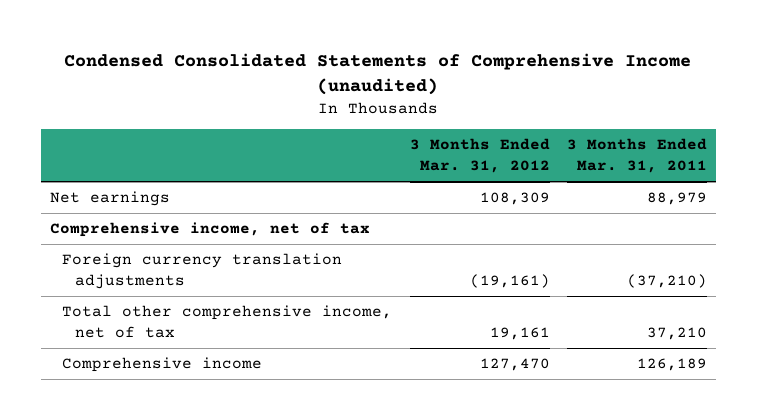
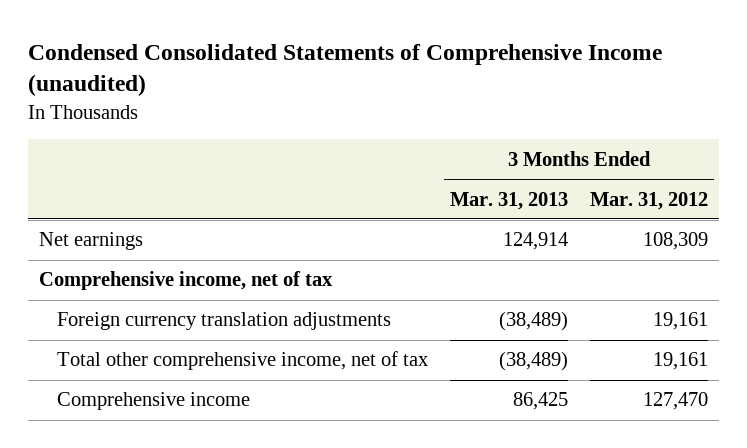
[566,138,707,174] 3 Months Ended Mar. 31, 2011 -> none
none -> [449,191,568,210] Mar. 31, 2013
[469,274,550,289] (19,161) -> [653,312,709,331] 19,161

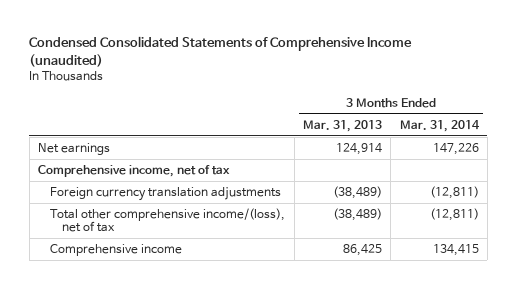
[590,191,709,210] Mar. 31, 2012 -> none
none -> [399,119,480,132] Mar. 31, 2014
[56,351,428,371] Total other comprehensive income, net of tax -> [50,208,286,233] Total other comprehensive income/(loss), net of tax

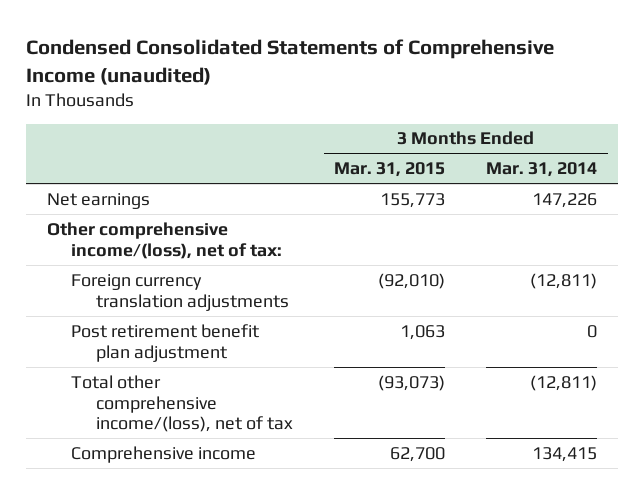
[302,119,382,132] Mar. 31, 2013 -> none
none -> [334,162,446,178] Mar. 31, 2015
[38,165,231,178] Comprehensive income, net of tax -> [46,221,283,259] Other comprehensive income/(loss), net of tax:
none -> [71,323,260,362] Post retirement benefit plan adjustment

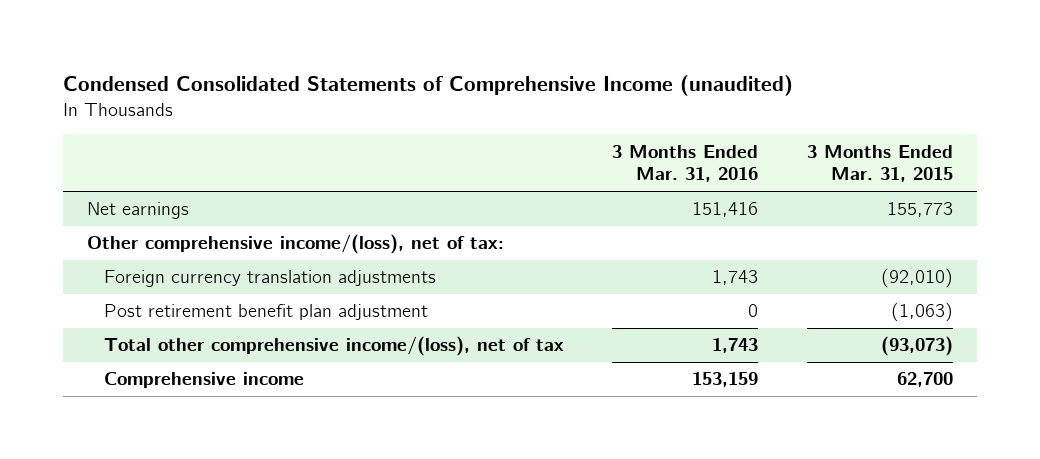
[486,162,598,178] Mar. 31, 2014 -> none
none -> [612,144,759,183] 3 Months Ended Mar. 31, 2016
[400,324,446,340] 1,063 -> [890,302,953,323] (1,063)

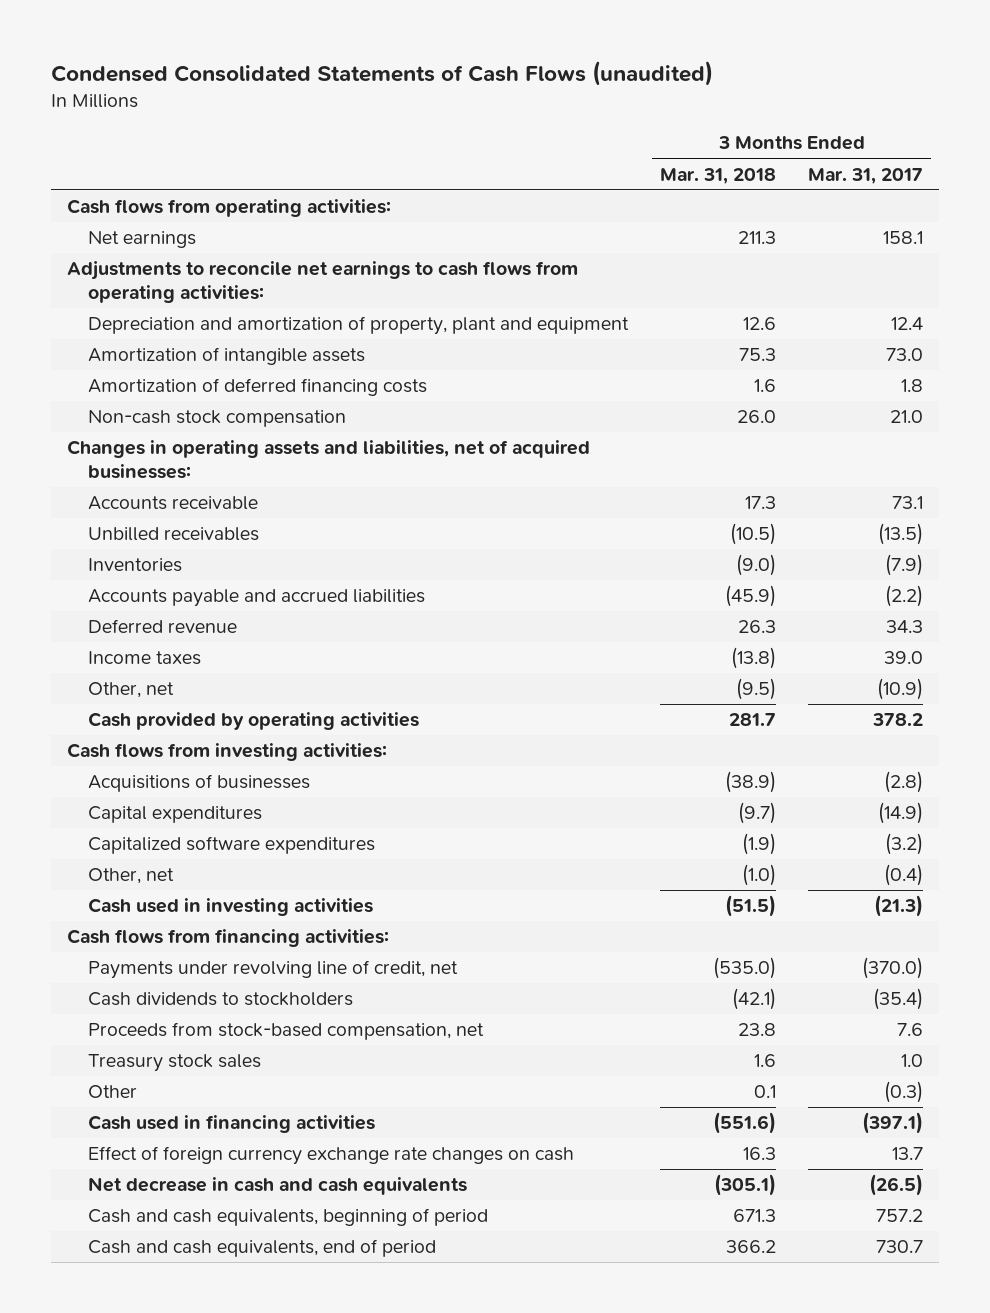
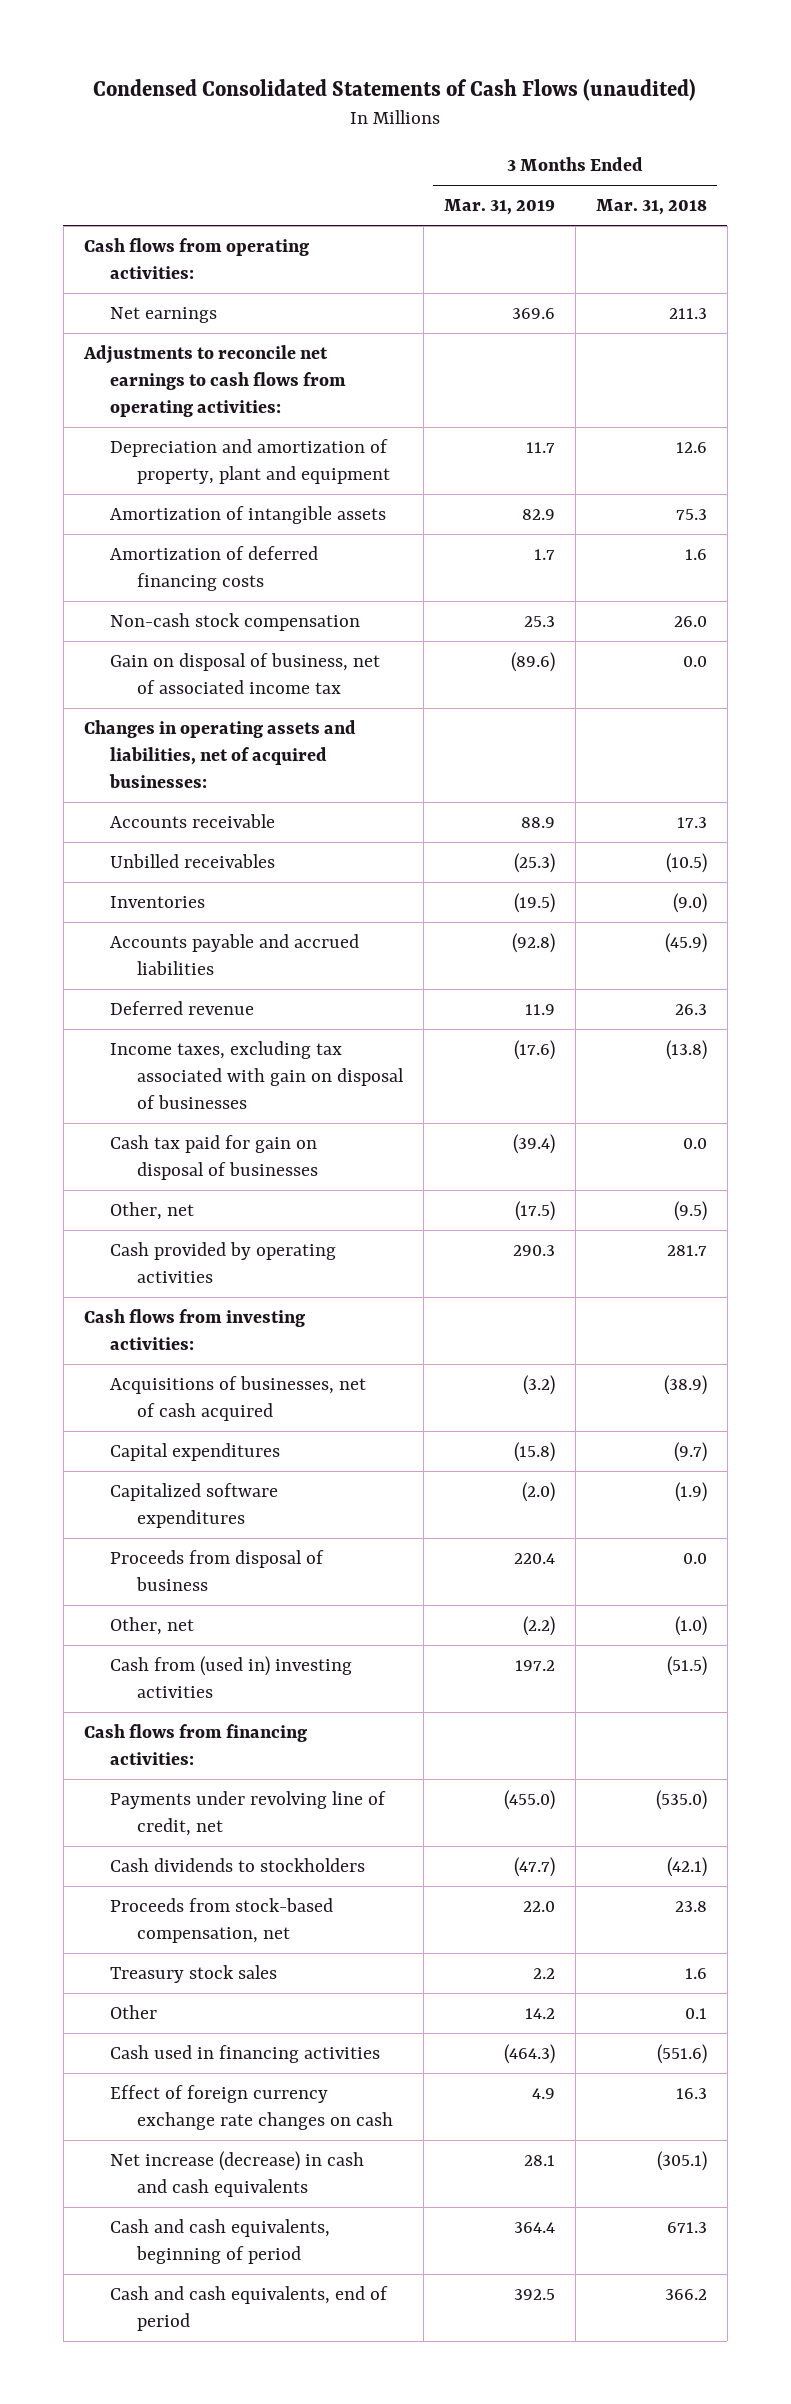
[808,167,924,184] Mar. 31, 2017 -> none
none -> [443,199,555,216] Mar. 31, 2019
none -> [110,653,381,694] Gain on disposal of business, net of associated income tax
[87,651,201,666] Income taxes -> [110,1041,404,1109] Income taxes, excluding tax associated with gain on disposal of businesses
none -> [110,1135,318,1180] Cash tax paid for gain on disposal of businesses
[87,774,310,793] Acquisitions of businesses -> [110,1376,367,1421] Acquisitions of businesses, net of cash acquired
none -> [110,1550,325,1591] Proceeds from disposal of business
[87,898,373,917] Cash used in investing activities -> [110,1656,353,1698] Cash from (used in) investing activities
[87,1177,467,1196] Net decrease in cash and cash equivalents -> [110,2151,365,2197] Net increase (decrease) in cash and cash equivalents

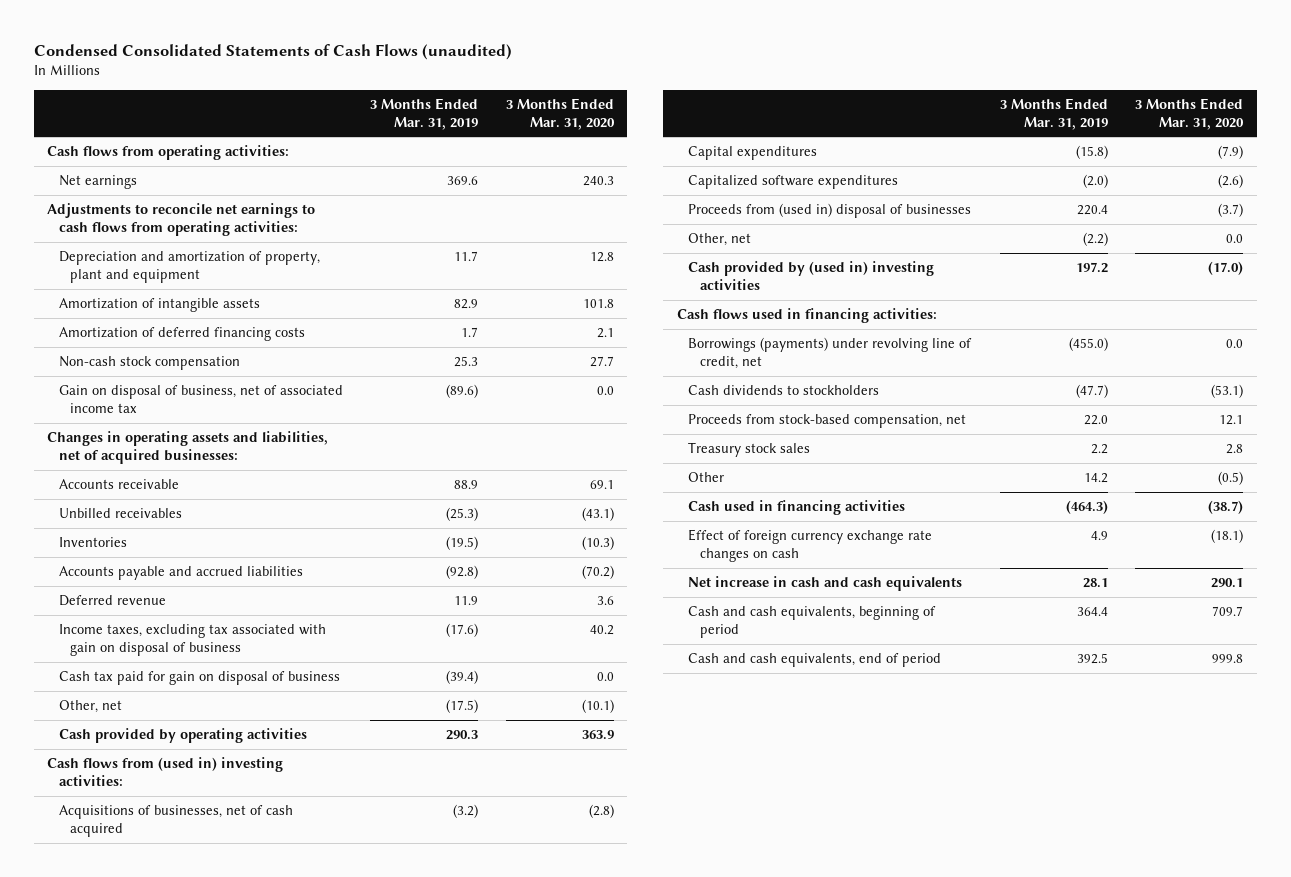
[595,199,707,216] Mar. 31, 2018 -> none
none -> [505,97,615,130] 3 Months Ended Mar. 31, 2020
[110,1041,404,1109] Income taxes, excluding tax associated with gain on disposal of businesses -> [58,624,326,657] Income taxes, excluding tax associated with gain on disposal of business
[110,1135,318,1180] Cash tax paid for gain on disposal of businesses -> [58,671,340,686] Cash tax paid for gain on disposal of business
[84,1309,306,1350] Cash flows from investing activities: -> [47,757,284,787] Cash flows from (used in) investing activities:
[110,1550,325,1591] Proceeds from disposal of business -> [688,203,972,219] Proceeds from (used in) disposal of businesses
[110,1656,353,1698] Cash from (used in) investing activities -> [688,261,935,291] Cash provided by (used in) investing activities
[84,1724,308,1765] Cash flows from financing activities: -> [676,308,937,324] Cash flows used in financing activities:
[110,1791,387,1836] Payments under revolving line of credit, net -> [688,337,973,370] Borrowings (payments) under revolving line of credit, net
[110,2151,365,2197] Net increase (decrease) in cash and cash equivalents -> [688,576,963,592] Net increase in cash and cash equivalents

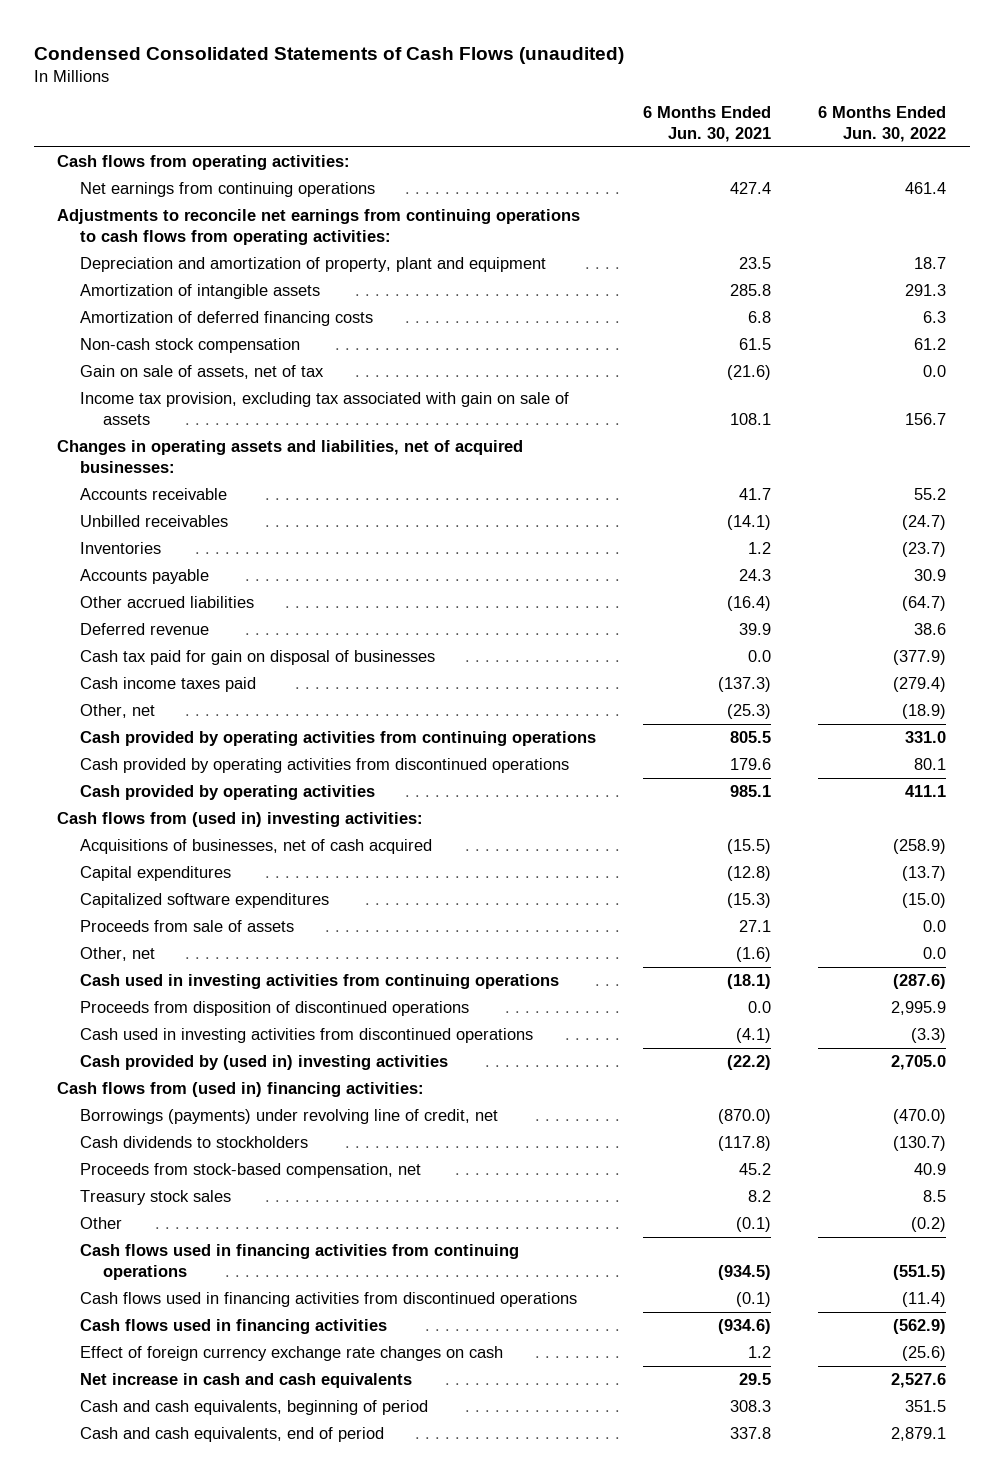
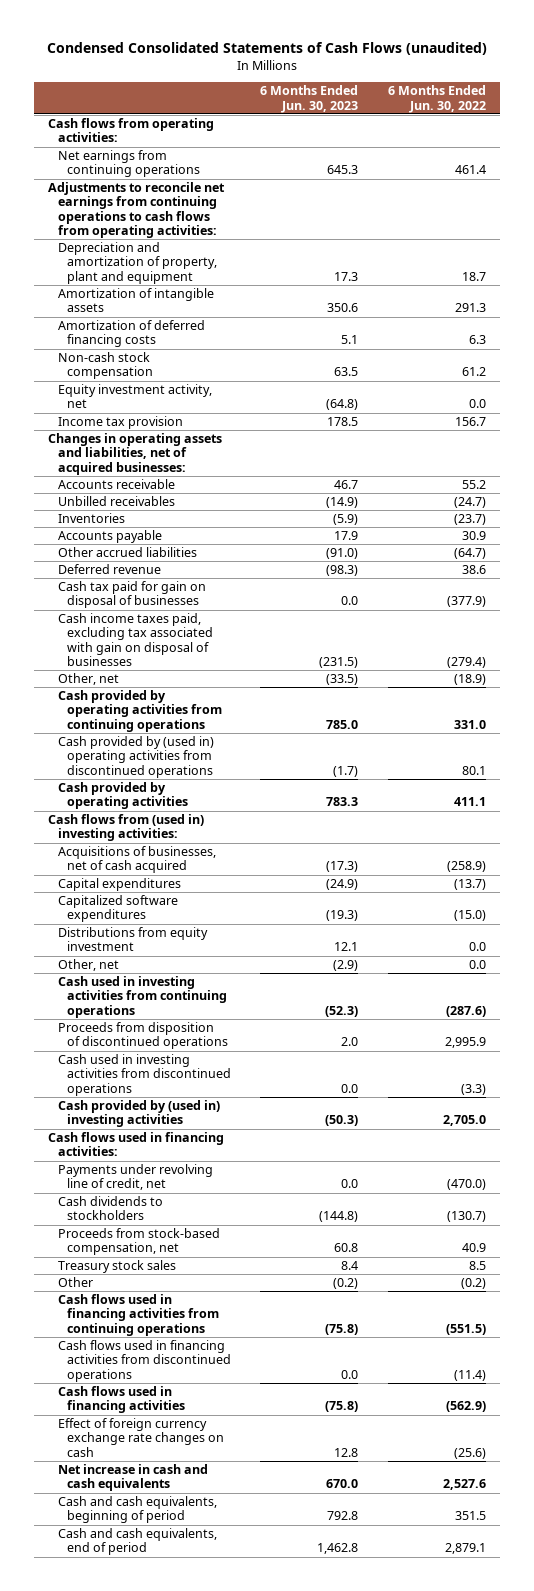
[643,106,772,143] 6 Months Ended Jun. 30, 2021 -> none
none -> [260,85,359,113] 6 Months Ended Jun. 30, 2023
[80,365,325,380] Gain on sale of assets, net of tax -> none
none -> [57,384,212,409] Equity investment activity, net
[80,392,570,426] Income tax provision, excluding tax associated with gain on sale of assets -> [57,416,183,430] Income tax provision
[80,677,257,693] Cash income taxes paid -> [57,613,214,667] Cash income taxes paid, excluding tax associated with gain on disposal of businesses
[80,758,570,774] Cash provided by operating activities from discontinued operations -> [57,736,214,778] Cash provided by (used in) operating activities from discontinued operations
[80,920,295,933] Proceeds from sale of assets -> none
none -> [57,927,208,952] Distributions from equity investment
[57,1082,425,1098] Cash flows from (used in) financing activities: -> [48,1132,225,1157] Cash flows used in financing activities:
[80,1109,499,1125] Borrowings (payments) under revolving line of credit, net -> [57,1164,213,1191] Payments under revolving line of credit, net

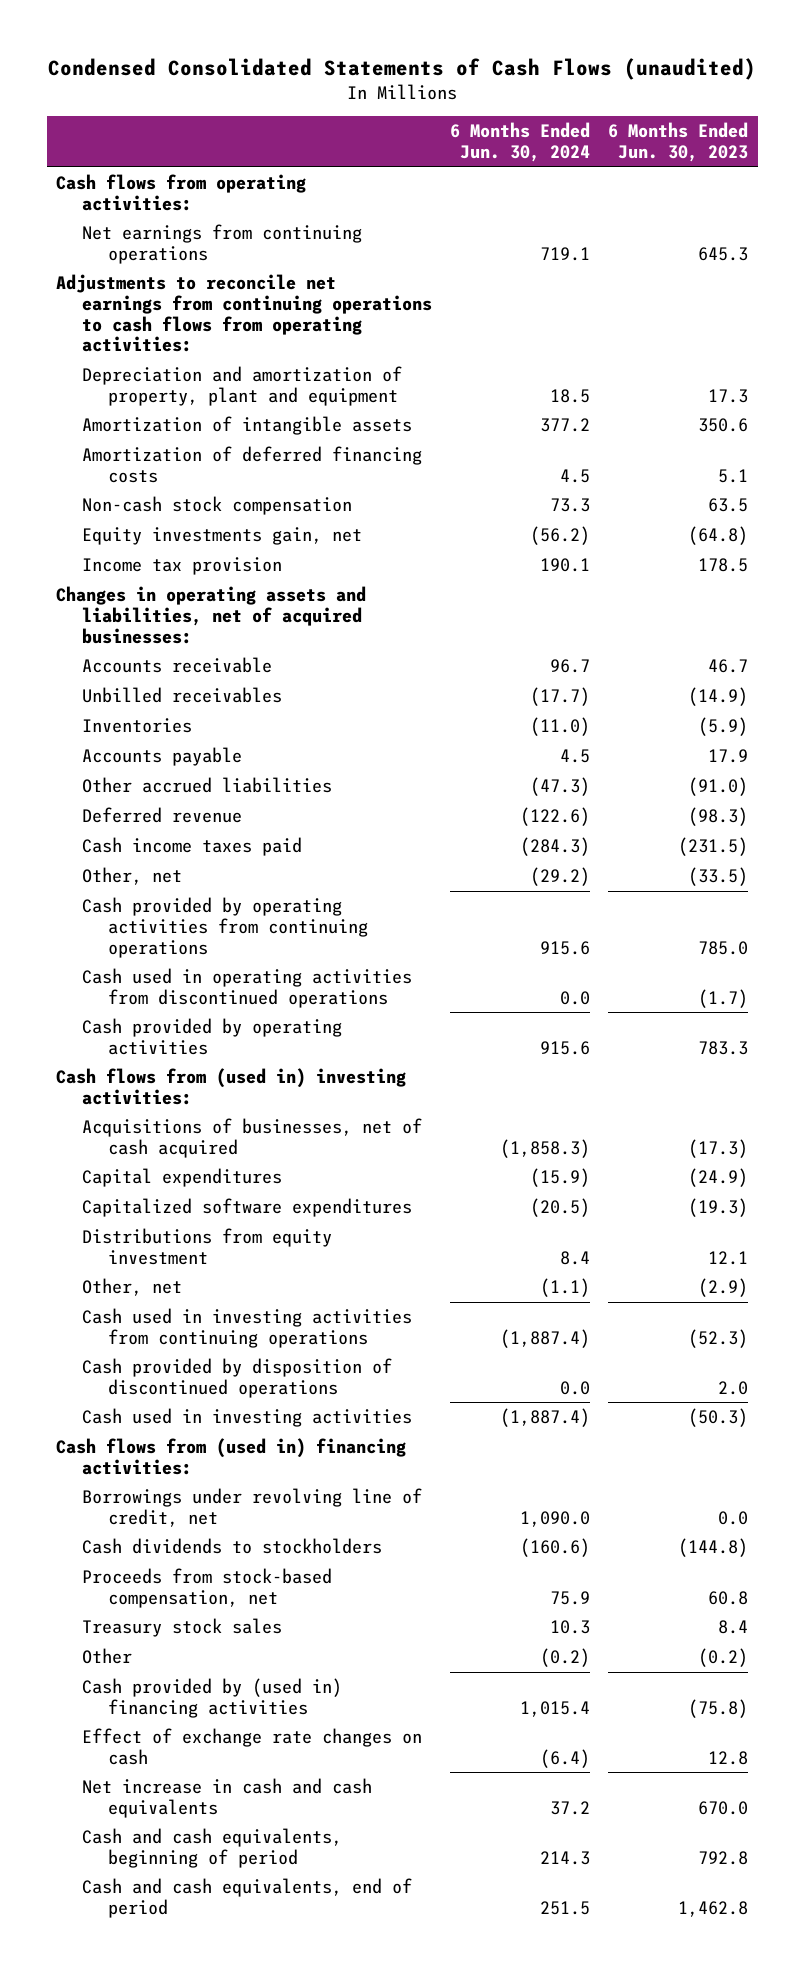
[387,85,486,113] 6 Months Ended Jun. 30, 2022 -> none
none -> [450,122,591,163] 6 Months Ended Jun. 30, 2024
[57,384,212,409] Equity investment activity, net -> [82,527,363,546] Equity investments gain, net
[57,581,206,609] Cash tax paid for gain on disposal of businesses -> none
[57,613,214,667] Cash income taxes paid, excluding tax associated with gain on disposal of businesses -> [82,837,303,857] Cash income taxes paid
[57,736,214,778] Cash provided by (used in) operating activities from discontinued operations -> [82,968,413,1008] Cash used in operating activities from discontinued operations
[57,1054,232,1096] Cash used in investing activities from discontinued operations -> none
[57,1022,229,1050] Proceeds from disposition of discontinued operations -> [82,1358,393,1398] Cash provided by disposition of discontinued operations
[57,1100,220,1128] Cash provided by (used in) investing activities -> [82,1408,413,1428] Cash used in investing activities
[48,1132,225,1157] Cash flows used in financing activities: -> [55,1438,406,1475] Cash flows from (used in) financing activities:
[57,1164,213,1191] Payments under revolving line of credit, net -> [82,1488,423,1527] Borrowings under revolving line of credit, net
[57,1294,220,1336] Cash flows used in financing activities from continuing operations -> none
[57,1340,232,1382] Cash flows used in financing activities from discontinued operations -> none
[57,1386,186,1414] Cash flows used in financing activities -> [82,1678,343,1718] Cash provided by (used in) financing activities
[57,1418,225,1457] Effect of foreign currency exchange rate changes on cash -> [82,1728,423,1765] Effect of exchange rate changes on cash

